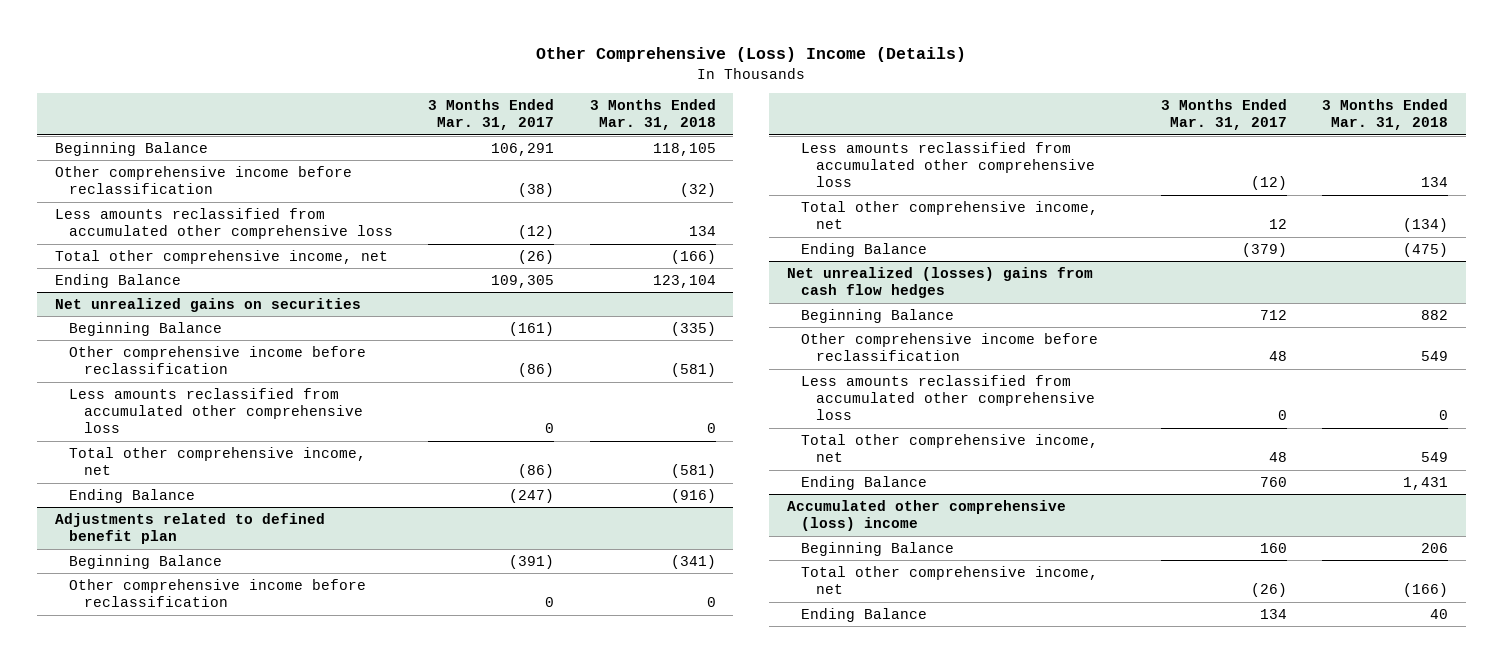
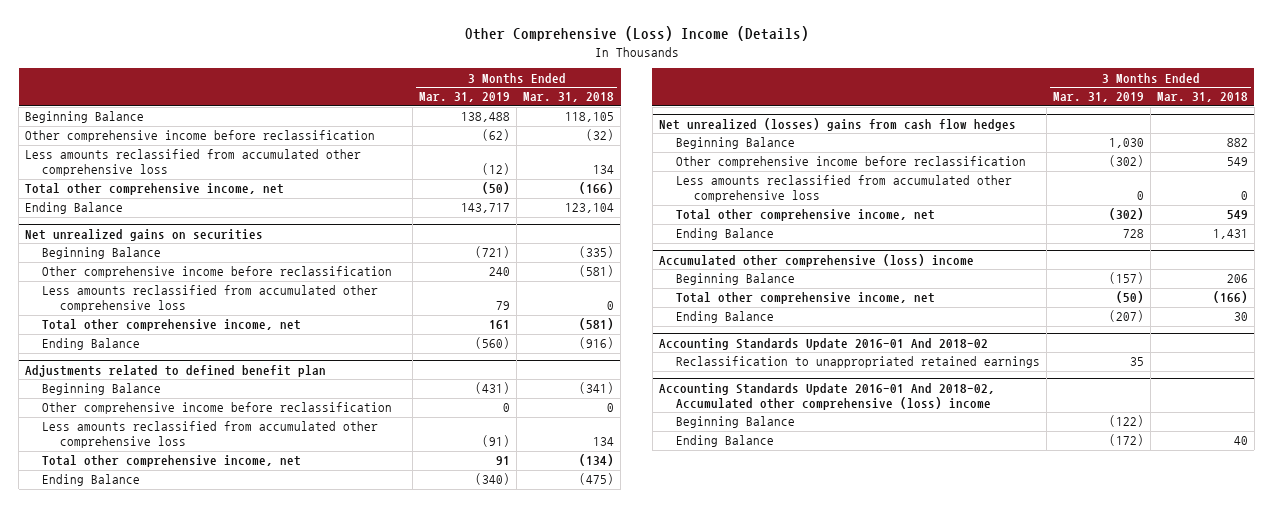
[428,99,555,131] 3 Months Ended Mar. 31, 2017 -> none
none -> [419,92,511,103] Mar. 31, 2019
none -> [676,311,775,324] Ending Balance
none -> [658,337,988,350] Accounting Standards Update 2016-01 And 2018-02
none -> [676,356,1041,369] Reclassification to unappropriated retained earnings
none -> [658,382,995,410] Accounting Standards Update 2016-01 And 2018-02, Accumulated other comprehensive (loss) income
none -> [676,416,796,429] Beginning Balance

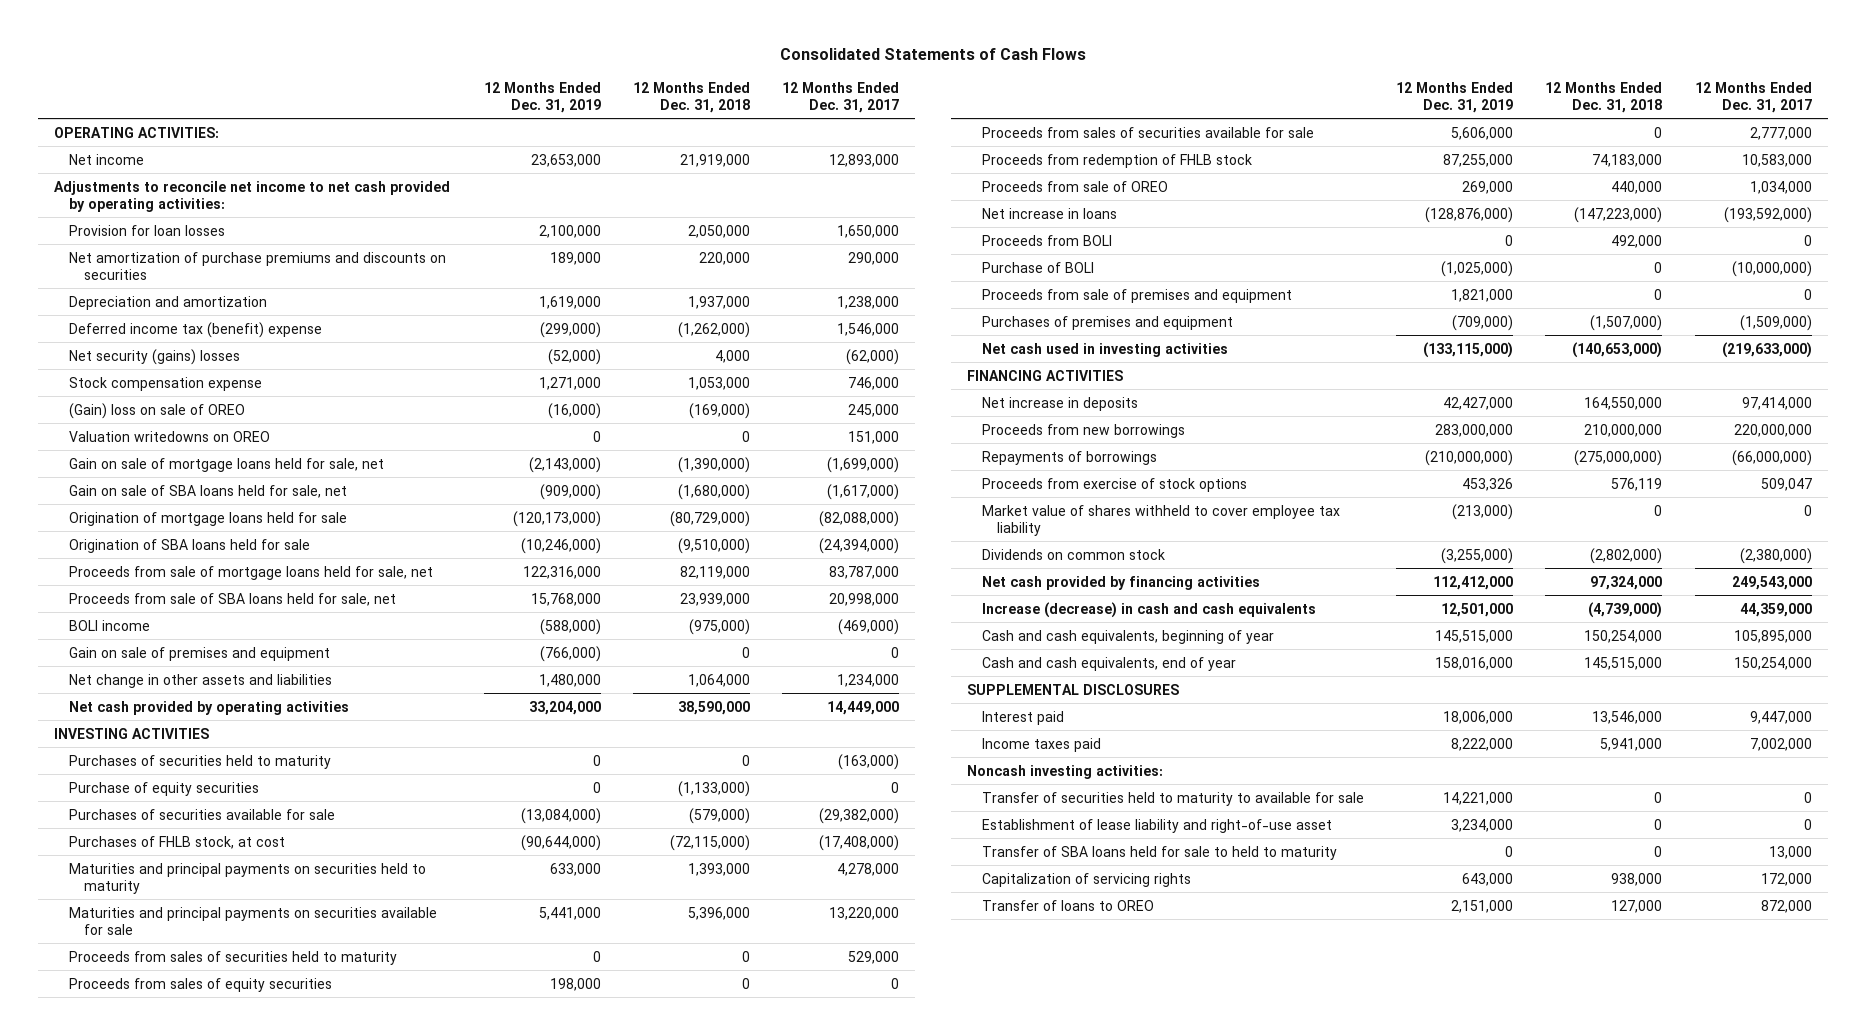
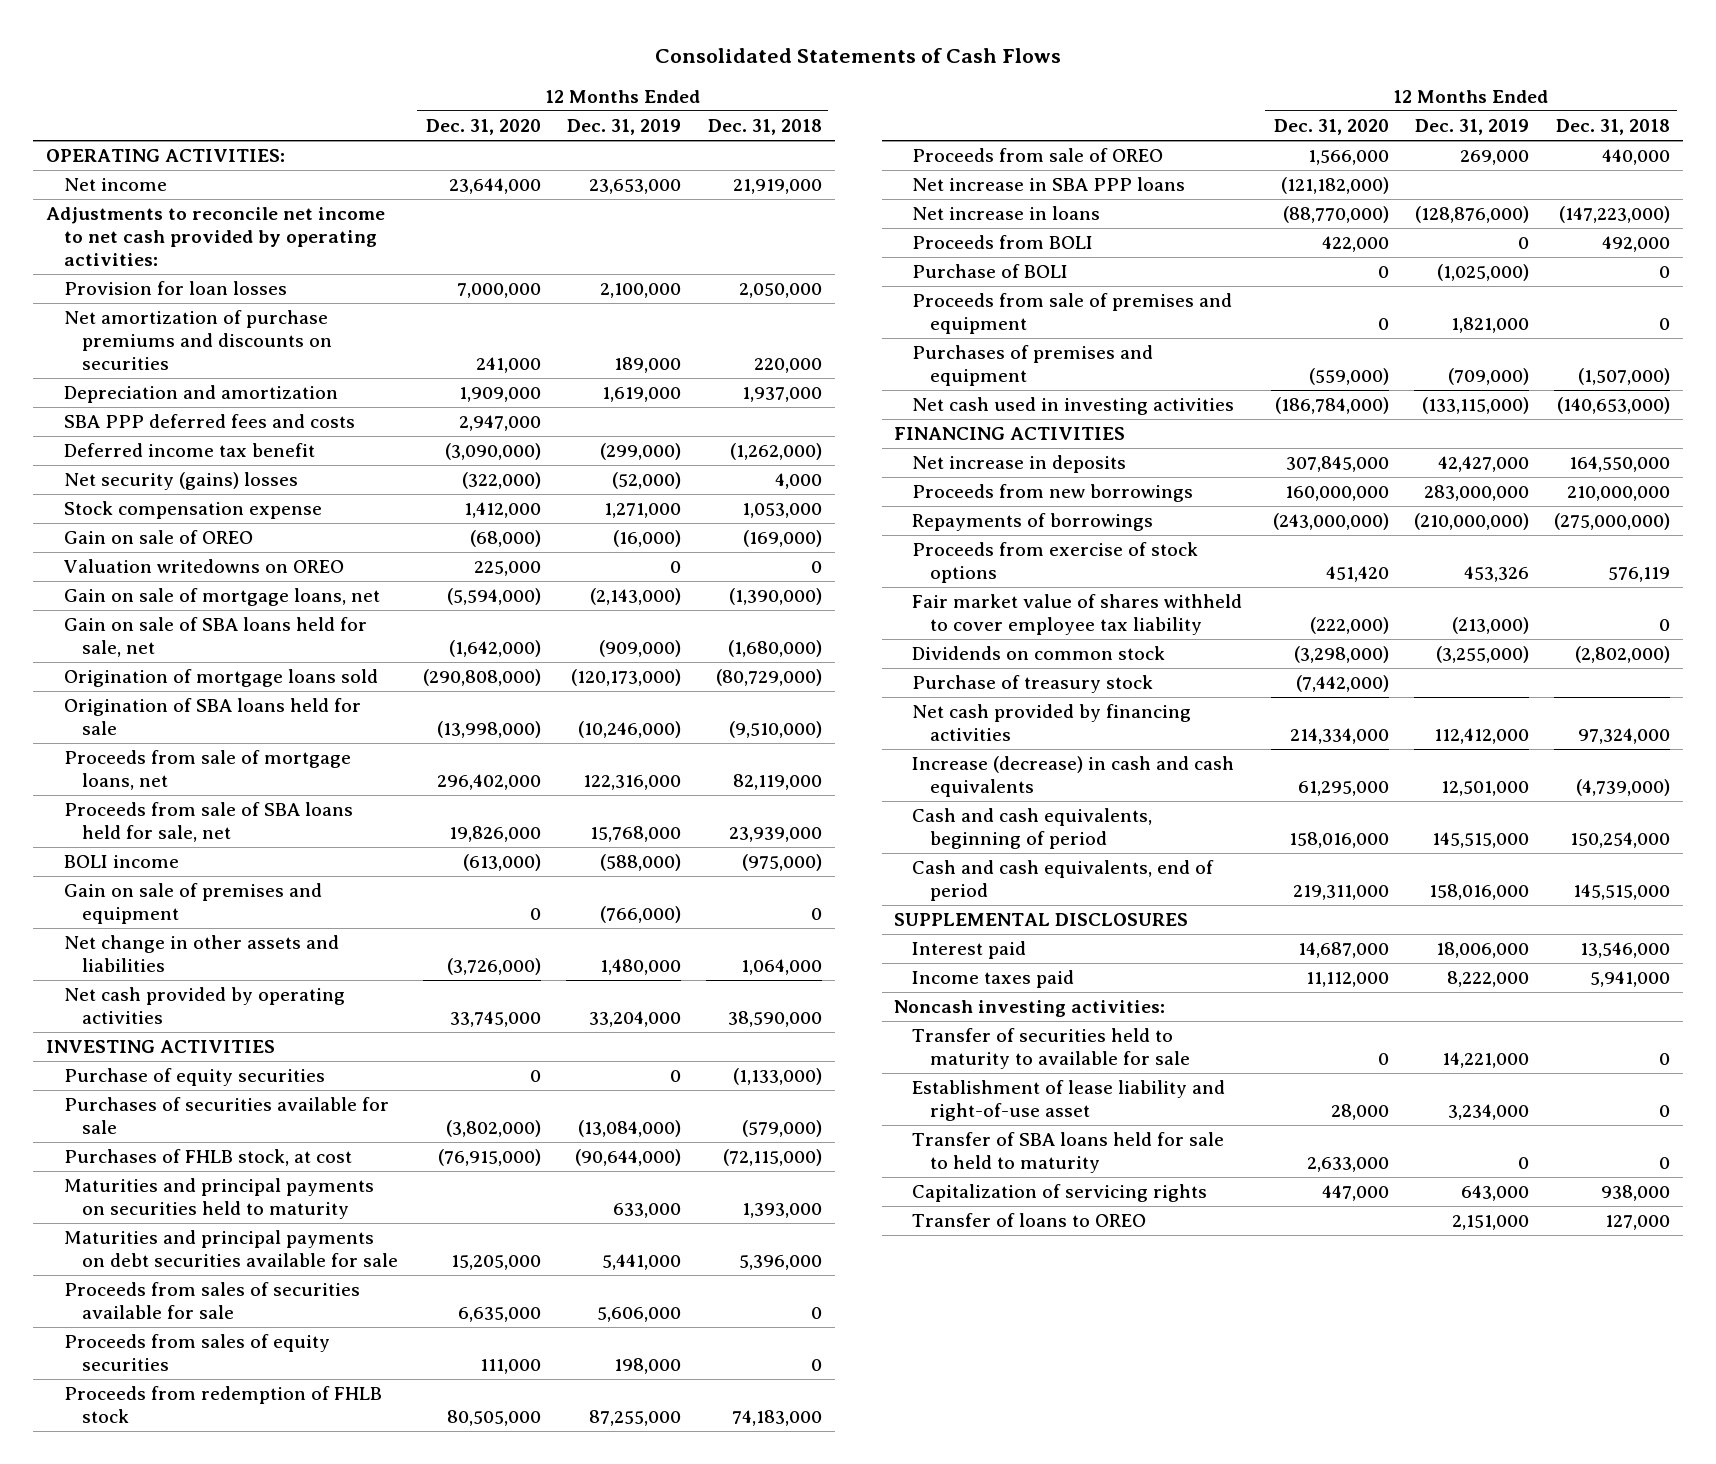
[782,81,900,113] 12 Months Ended Dec. 31, 2017 -> none
none -> [426,119,542,136] Dec. 31, 2020
none -> [63,414,355,429] SBA PPP deferred fees and costs
[69,321,323,338] Deferred income tax (benefit) expense -> [63,443,315,458] Deferred income tax benefit
[69,402,246,419] (Gain) loss on sale of OREO -> [63,530,253,545] Gain on sale of OREO
[69,457,385,472] Gain on sale of mortgage loans held for sale, net -> [63,588,380,607] Gain on sale of mortgage loans, net
[69,511,348,526] Origination of mortgage loans held for sale -> [63,669,378,688] Origination of mortgage loans sold
[69,565,434,580] Proceeds from sale of mortgage loans held for sale, net -> [63,750,351,791] Proceeds from sale of mortgage loans, net
[69,754,332,769] Purchases of securities held to maturity -> none
[69,950,398,965] Proceeds from sales of securities held to maturity -> none
[69,906,438,935] Maturities and principal payments on securities available for sale -> [63,1230,399,1268] Maturities and principal payments on debt securities available for sale
[69,977,333,992] Proceeds from sales of equity securities -> [63,1334,330,1372] Proceeds from sales of equity securities
none -> [912,177,1186,192] Net increase in SBA PPP loans
[981,504,1340,536] Market value of shares withheld to cover employee tax liability -> [912,594,1243,636] Fair market value of shares withheld to cover employee tax liability
none -> [912,675,1154,694] Purchase of treasury stock
[981,629,1274,644] Cash and cash equivalents, beginning of year -> [912,808,1153,850] Cash and cash equivalents, beginning of period
[981,656,1236,671] Cash and cash equivalents, end of year -> [912,860,1215,902] Cash and cash equivalents, end of period

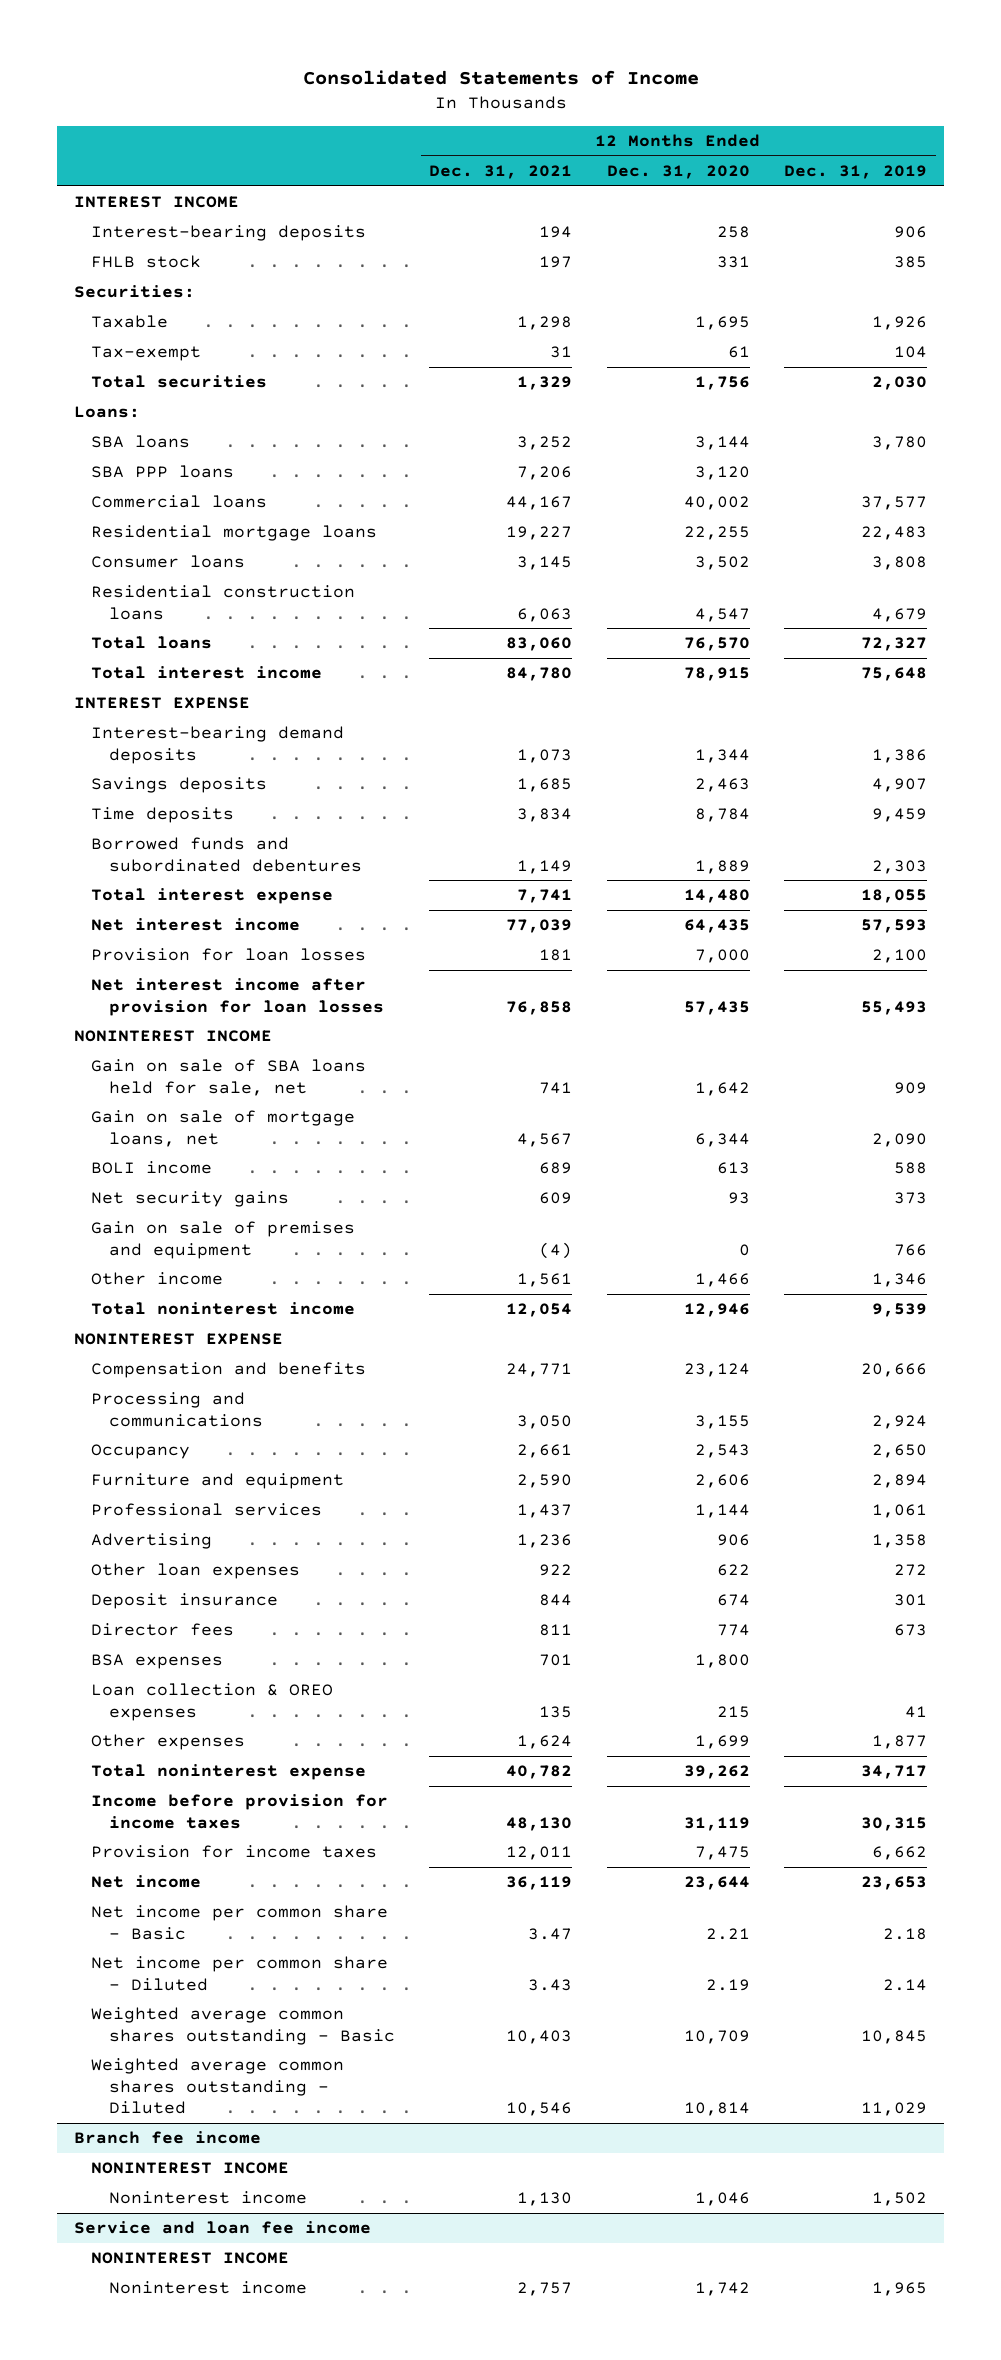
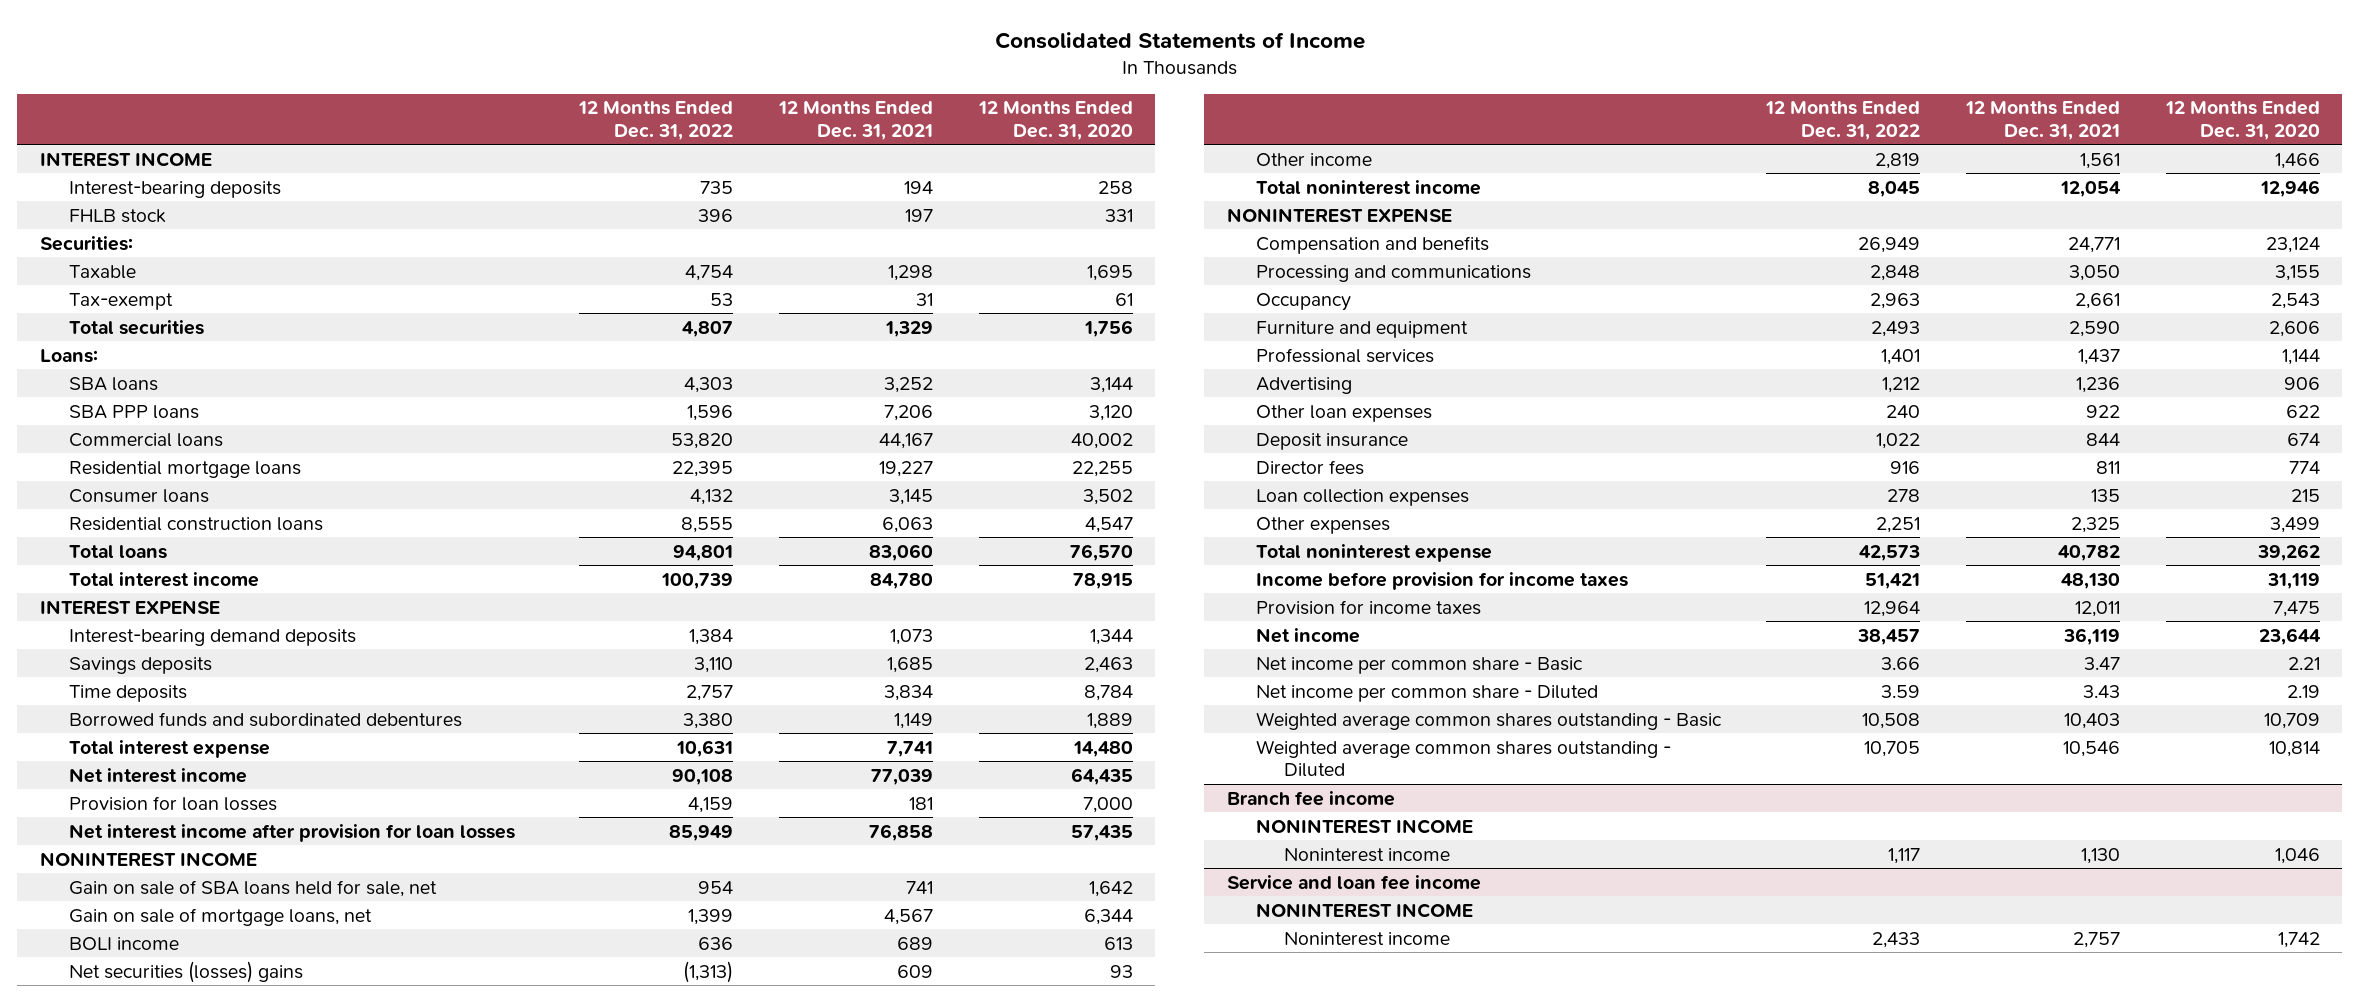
[784,164,928,179] Dec. 31, 2019 -> none
none -> [578,101,734,140] 12 Months Ended Dec. 31, 2022
[91,1221,356,1259] Gain on sale of premises and equipment -> none
[91,1191,290,1208] Net security gains -> [68,960,303,983] Net securities (losses) gains
[91,1654,224,1670] BSA expenses -> none
[91,1683,334,1721] Loan collection & OREO expenses -> [1255,488,1469,506] Loan collection expenses
[517,1735,573,1750] 1,624 -> [2070,516,2120,533] 2,325
[694,1735,750,1750] 1,699 -> [2269,516,2320,533] 3,499

